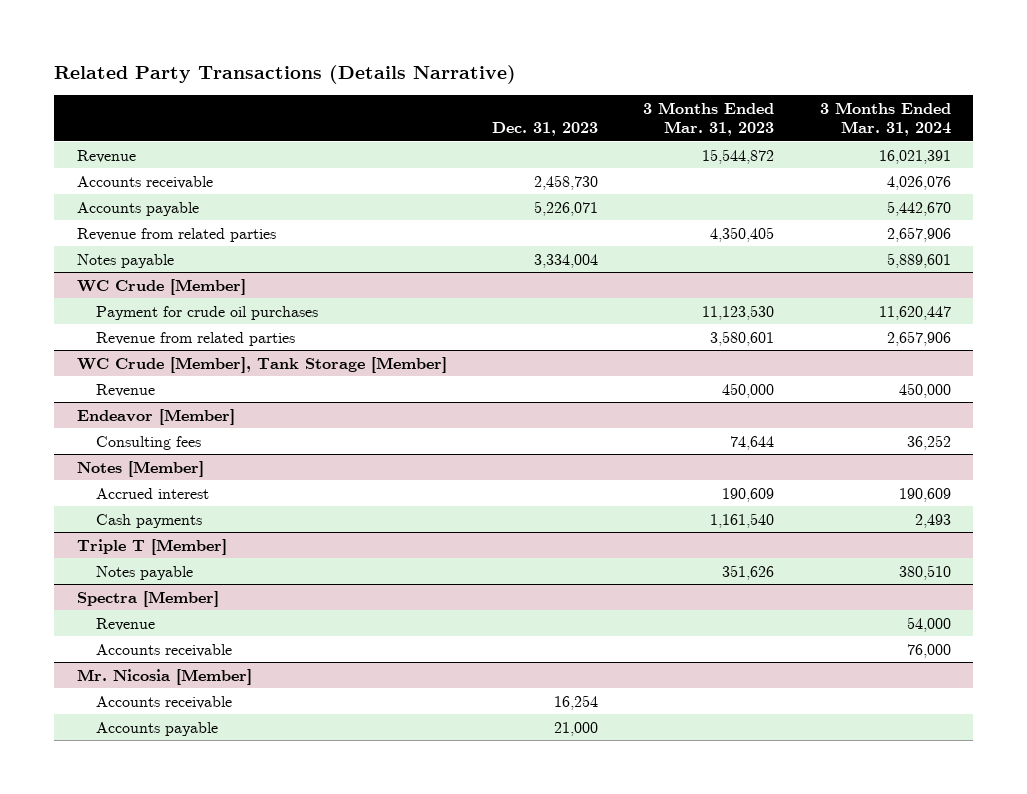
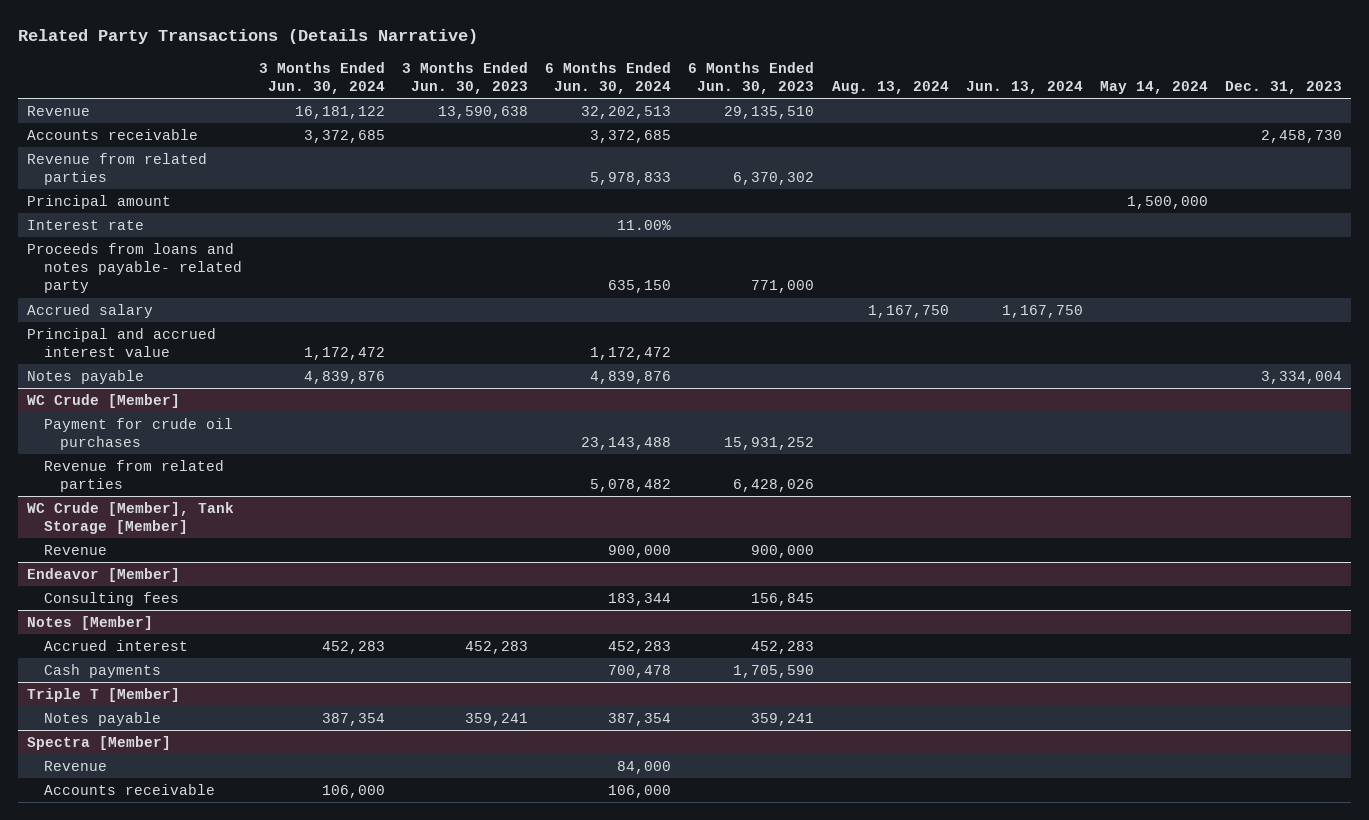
[643,101,775,137] 3 Months Ended Mar. 31, 2023 -> none
[819,101,951,137] 3 Months Ended Mar. 31, 2024 -> none
none -> [258,61,385,95] 3 Months Ended Jun. 30, 2024
none -> [401,61,528,95] 3 Months Ended Jun. 30, 2023
none -> [545,61,672,95] 6 Months Ended Jun. 30, 2024
none -> [688,61,815,95] 6 Months Ended Jun. 30, 2023
none -> [831,81,949,95] Aug. 13, 2024
none -> [965,81,1083,95] Jun. 13, 2024
none -> [1099,81,1208,95] May 14, 2024
[76,201,199,216] Accounts payable -> none
none -> [26,195,171,210] Principal amount
none -> [26,220,144,231] Interest rate
none -> [26,243,242,294] Proceeds from loans and notes payable- related party
none -> [26,304,153,319] Accrued salary
none -> [26,328,216,358] Principal and accrued interest value
[76,668,252,685] Mr. Nicosia [Member] -> none
[95,695,232,709] Accounts receivable -> none
[95,721,218,736] Accounts payable -> none

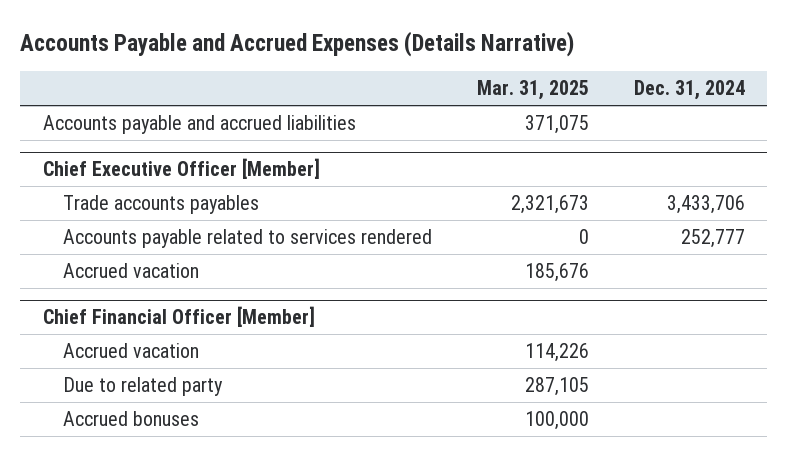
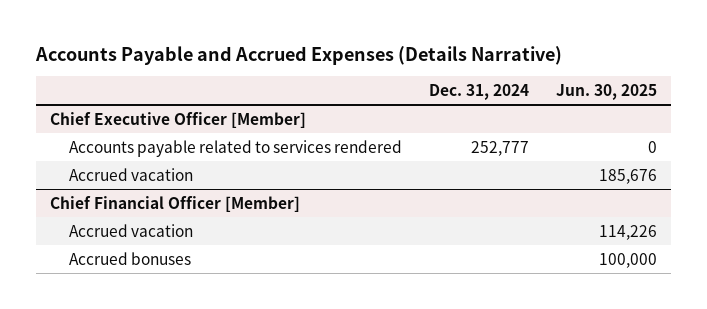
[477,79,590,100] Mar. 31, 2025 -> none
none -> [556,83,658,100] Jun. 30, 2025
[42,115,356,135] Accounts payable and accrued liabilities -> none
[63,195,260,215] Trade accounts payables -> none
[63,377,224,397] Due to related party -> none

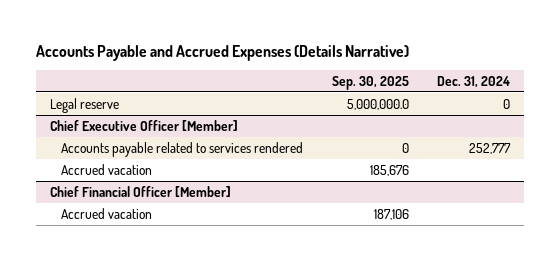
[556,83,658,100] Jun. 30, 2025 -> none
none -> [331,75,409,90] Sep. 30, 2025
none -> [50,97,120,113] Legal reserve
[69,251,192,265] Accrued bonuses -> none

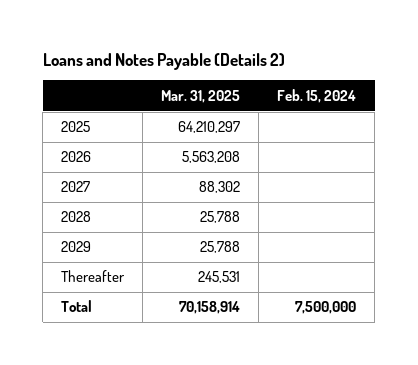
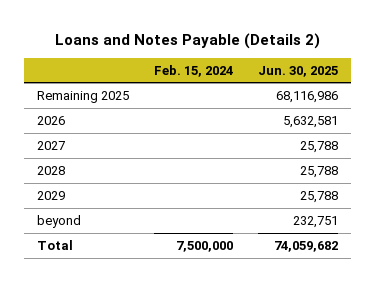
[161,89,241,103] Mar. 31, 2025 -> none
none -> [258,65,339,77] Jun. 30, 2025
[61,121,91,133] 2025 -> [36,90,129,103] Remaining 2025
[61,270,126,283] Thereafter -> [36,214,81,228] beyond

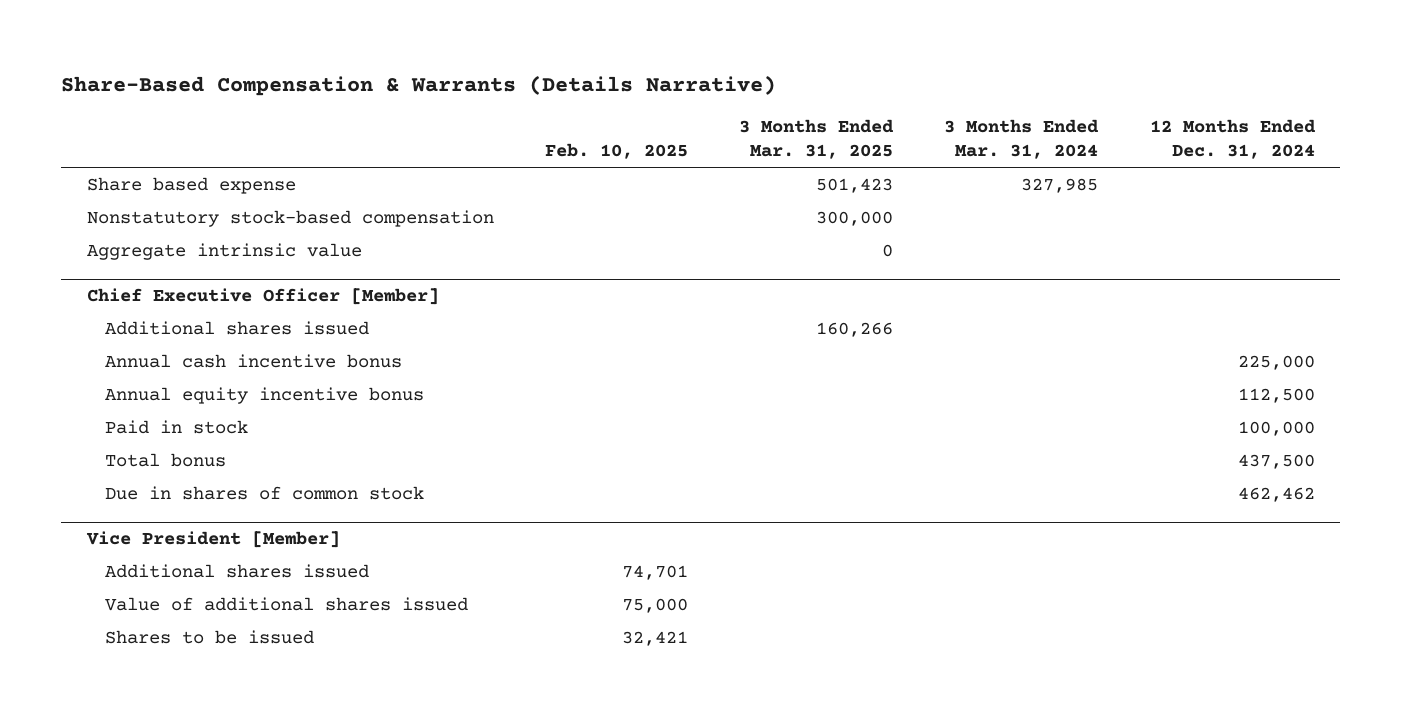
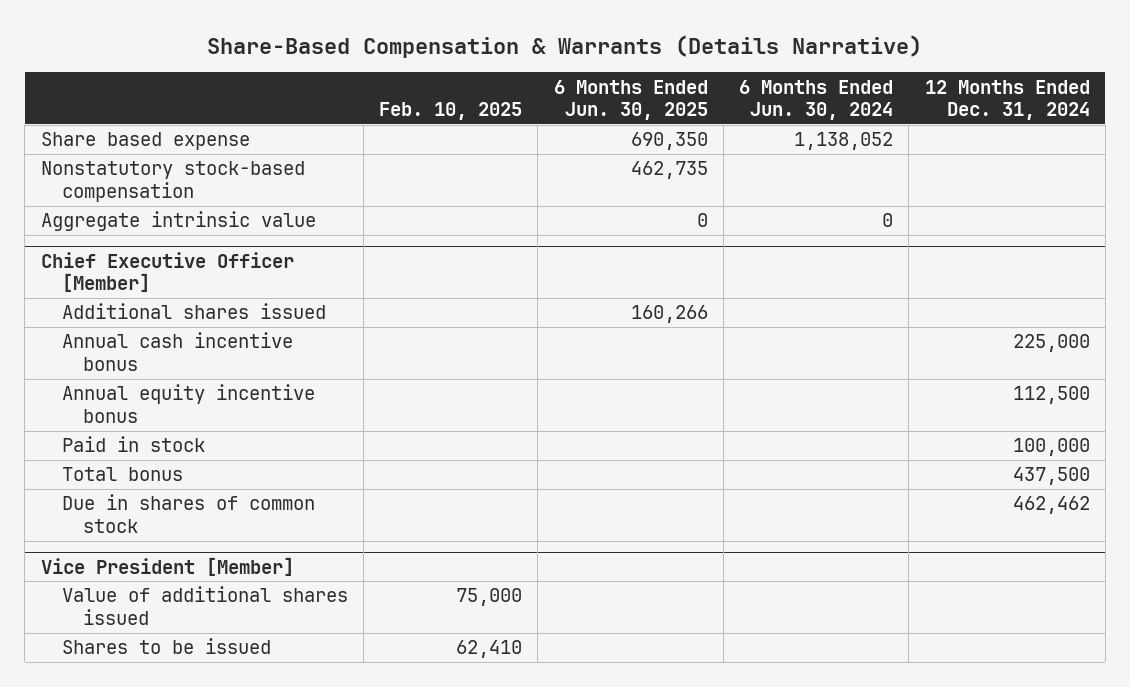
[739,118,895,160] 3 Months Ended Mar. 31, 2025 -> none
[944,118,1100,160] 3 Months Ended Mar. 31, 2024 -> none
none -> [553,79,708,120] 6 Months Ended Jun. 30, 2025
none -> [739,79,894,120] 6 Months Ended Jun. 30, 2024
[105,564,370,579] Additional shares issued -> none
[622,631,689,647] 32,421 -> [456,640,523,659] 62,410

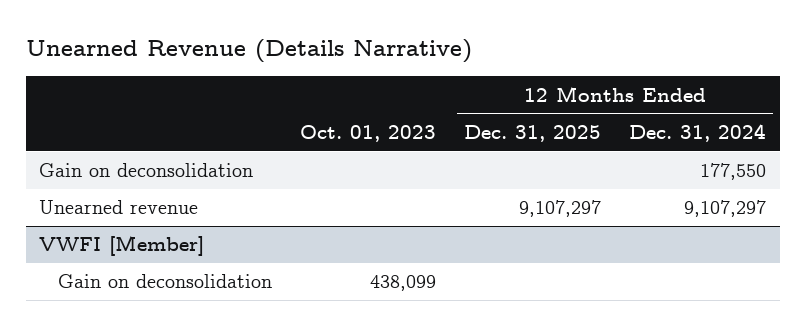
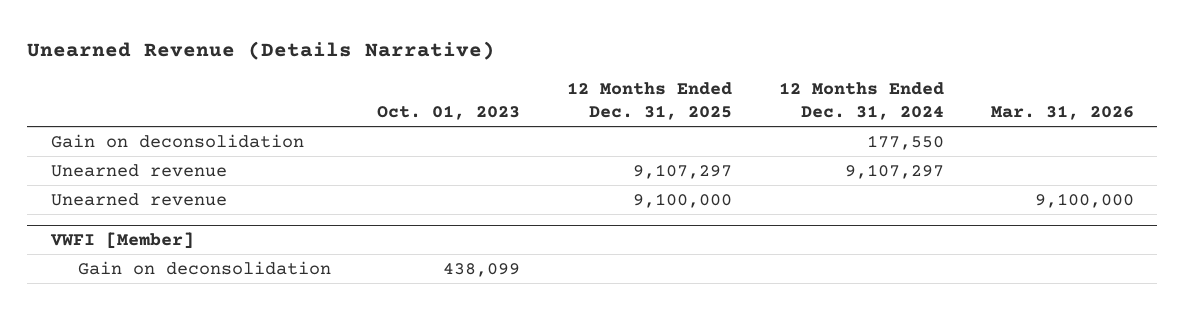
none -> [990,105,1134,121] Mar. 31, 2026
none -> [50,192,227,206] Unearned revenue

